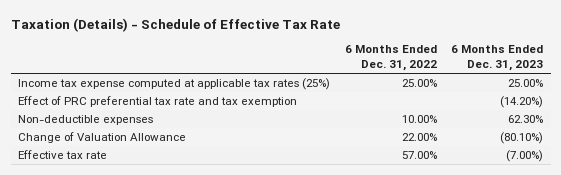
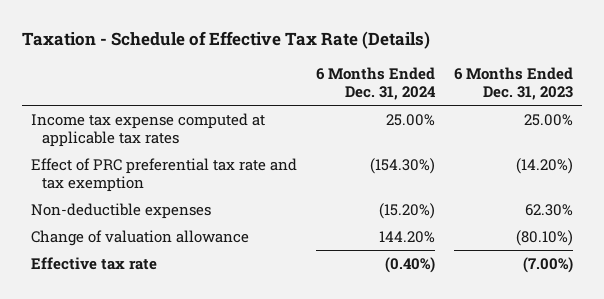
[10,17,340,32] Taxation (Details) - Schedule of Effective Tax Rate -> [21,31,430,50] Taxation - Schedule of Effective Tax Rate (Details)
[344,45,437,72] 6 Months Ended Dec. 31, 2022 -> none
none -> [316,66,437,101] 6 Months Ended Dec. 31, 2024
[18,78,331,91] Income tax expense computed at applicable tax rates (25%) -> [31,112,266,148] Income tax expense computed at applicable tax rates
[18,132,187,144] Change of Valuation Allowance -> [31,229,250,246] Change of valuation allowance

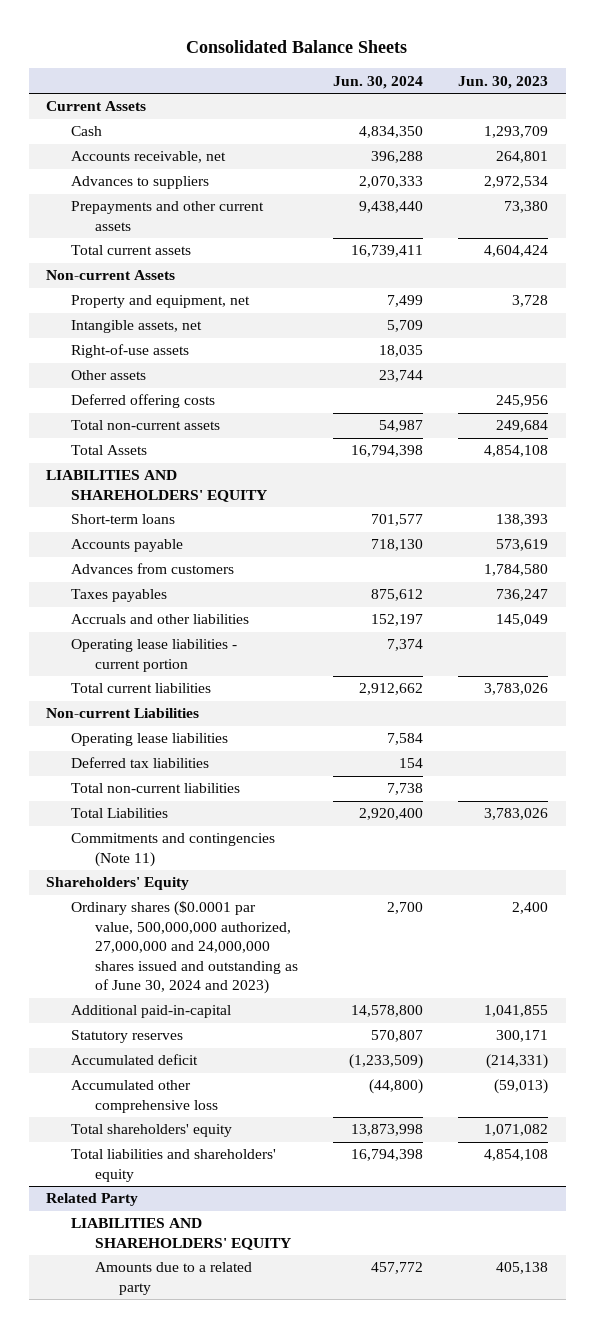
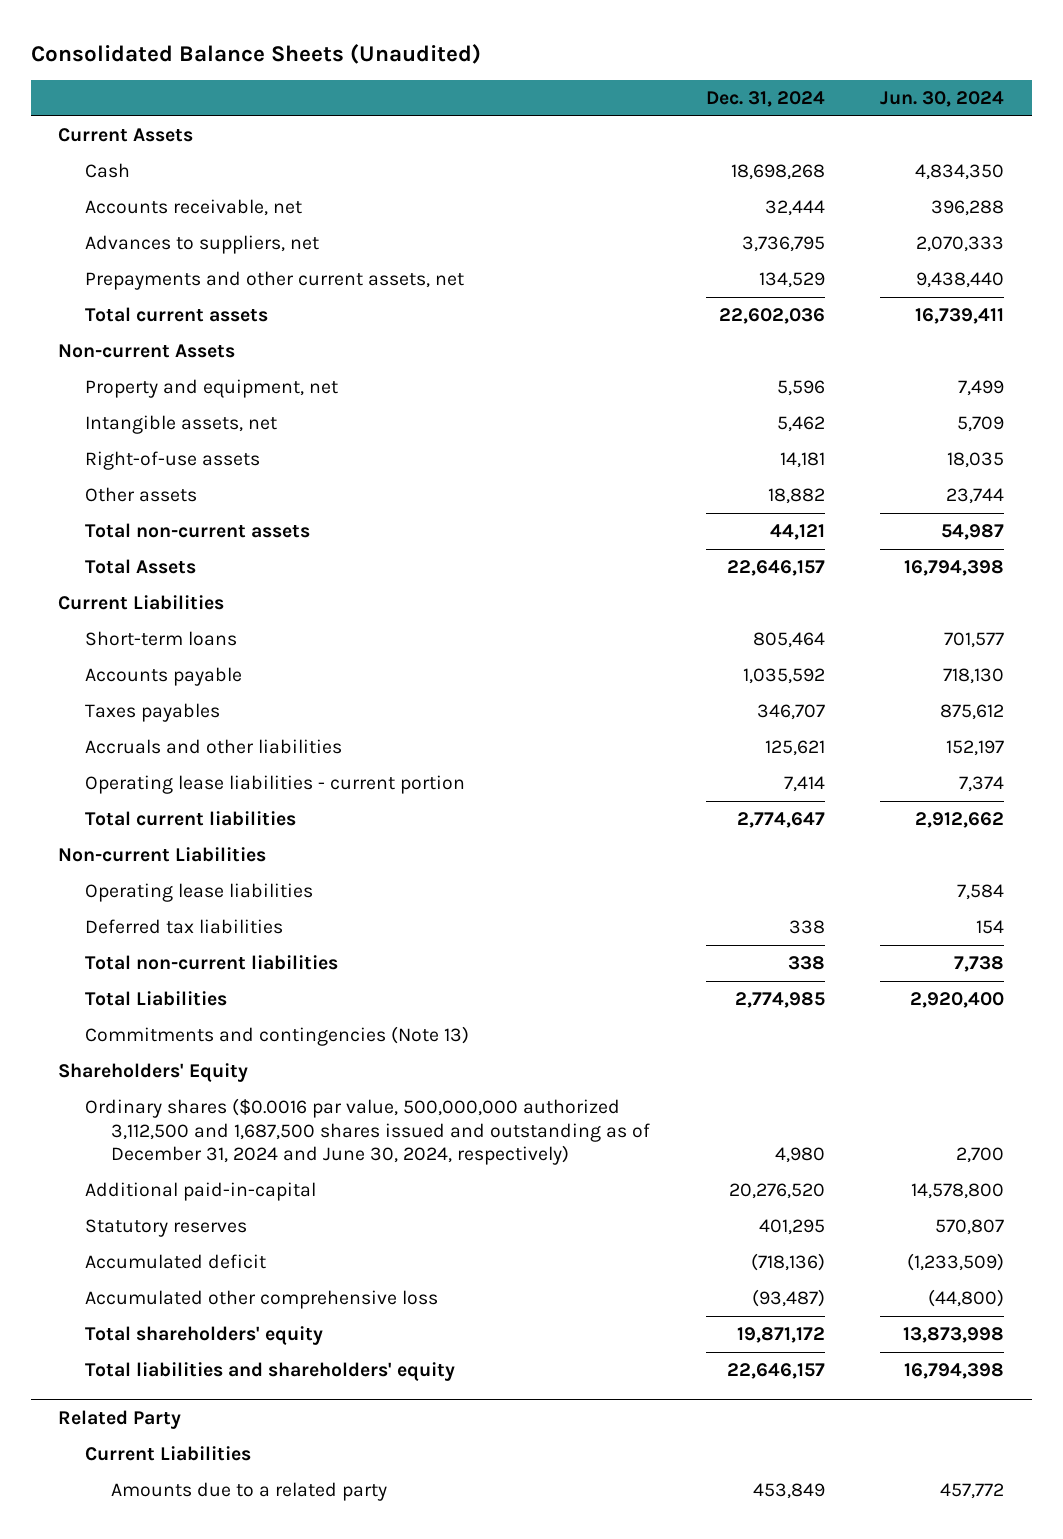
[186,39,408,53] Consolidated Balance Sheets -> [30,43,481,64] Consolidated Balance Sheets (Unaudited)
[458,75,549,89] Jun. 30, 2023 -> none
none -> [705,91,825,108] Dec. 31, 2024
[70,176,209,190] Advances to suppliers -> [84,234,319,254] Advances to suppliers, net
[70,201,264,231] Prepayments and other current assets -> [84,270,464,290] Prepayments and other current assets, net
[70,394,215,409] Deferred offering costs -> none
[46,470,267,502] LIABILITIES AND SHAREHOLDERS' EQUITY -> none
none -> [58,594,225,610] Current Liabilities
[70,563,234,575] Advances from customers -> none
[70,833,275,867] Commitments and contingencies (Note 11) -> [84,1025,469,1046] Commitments and contingencies (Note 13)
[70,901,298,995] Ordinary shares ($0.0001 par value, 500,000,000 authorized, 27,000,000 and 24,000,000 shares issued and outstanding as of June 30, 2024 and 2023) -> [84,1097,651,1166] Ordinary shares ($0.0016 par value, 500,000,000 authorized 3,112,500 and 1,687,500 shares issued and outstanding as of December 31, 2024 and June 30, 2024, respectively)
[70,1218,291,1250] LIABILITIES AND SHAREHOLDERS' EQUITY -> none
none -> [84,1445,251,1461] Current Liabilities

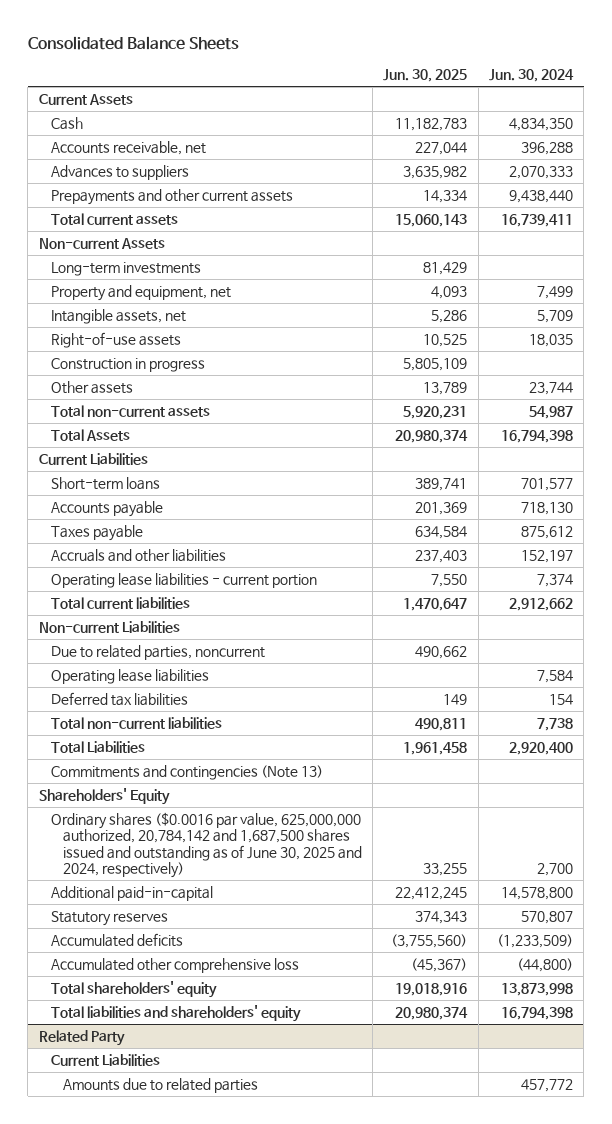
[30,43,481,64] Consolidated Balance Sheets (Unaudited) -> [27,35,239,50] Consolidated Balance Sheets
[705,91,825,108] Dec. 31, 2024 -> none
none -> [383,69,468,83] Jun. 30, 2025
[84,234,319,254] Advances to suppliers, net -> [50,164,189,180] Advances to suppliers
[84,270,464,290] Prepayments and other current assets, net -> [50,188,293,205] Prepayments and other current assets
none -> [50,261,201,276] Long-term investments
none -> [50,357,205,372] Construction in progress
[84,702,220,722] Taxes payables -> [50,524,143,541] Taxes payable
none -> [50,644,265,660] Due to related parties, noncurrent
[84,1097,651,1166] Ordinary shares ($0.0016 par value, 500,000,000 authorized 3,112,500 and 1,687,500 shares issued and outstanding as of December 31, 2024 and June 30, 2024, respectively) -> [50,811,362,879] Ordinary shares ($0.0016 par value, 625,000,000 authorized, 20,784,142 and 1,687,500 shares issued and outstanding as of June 30, 2025 and 2024, respectively)
[84,1253,266,1269] Accumulated deficit -> [50,932,183,947] Accumulated deficits
[111,1481,388,1501] Amounts due to a related party -> [62,1077,258,1093] Amounts due to related parties

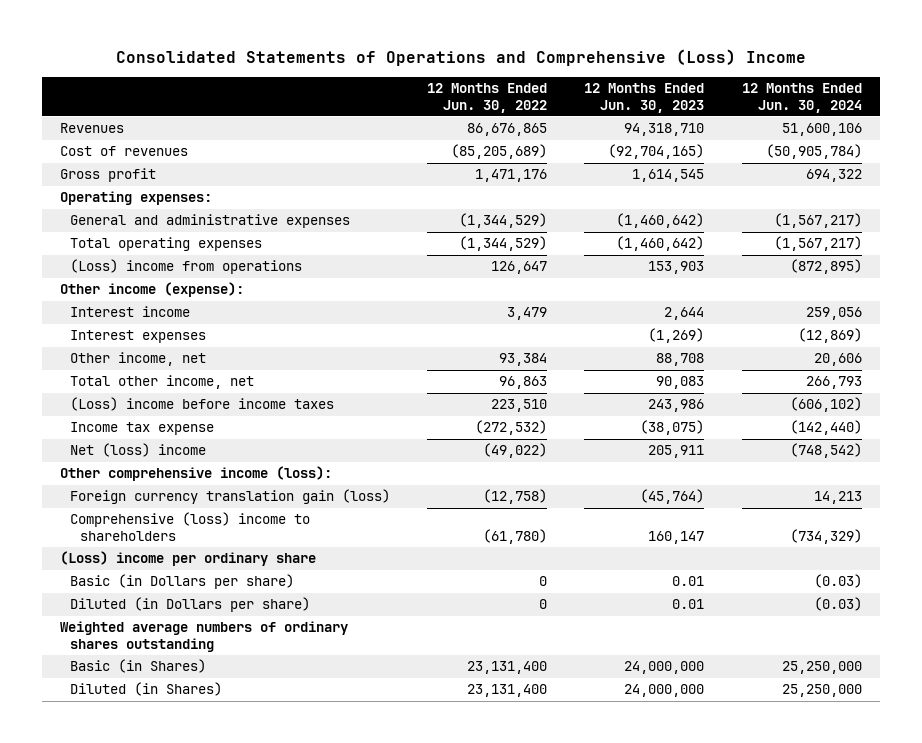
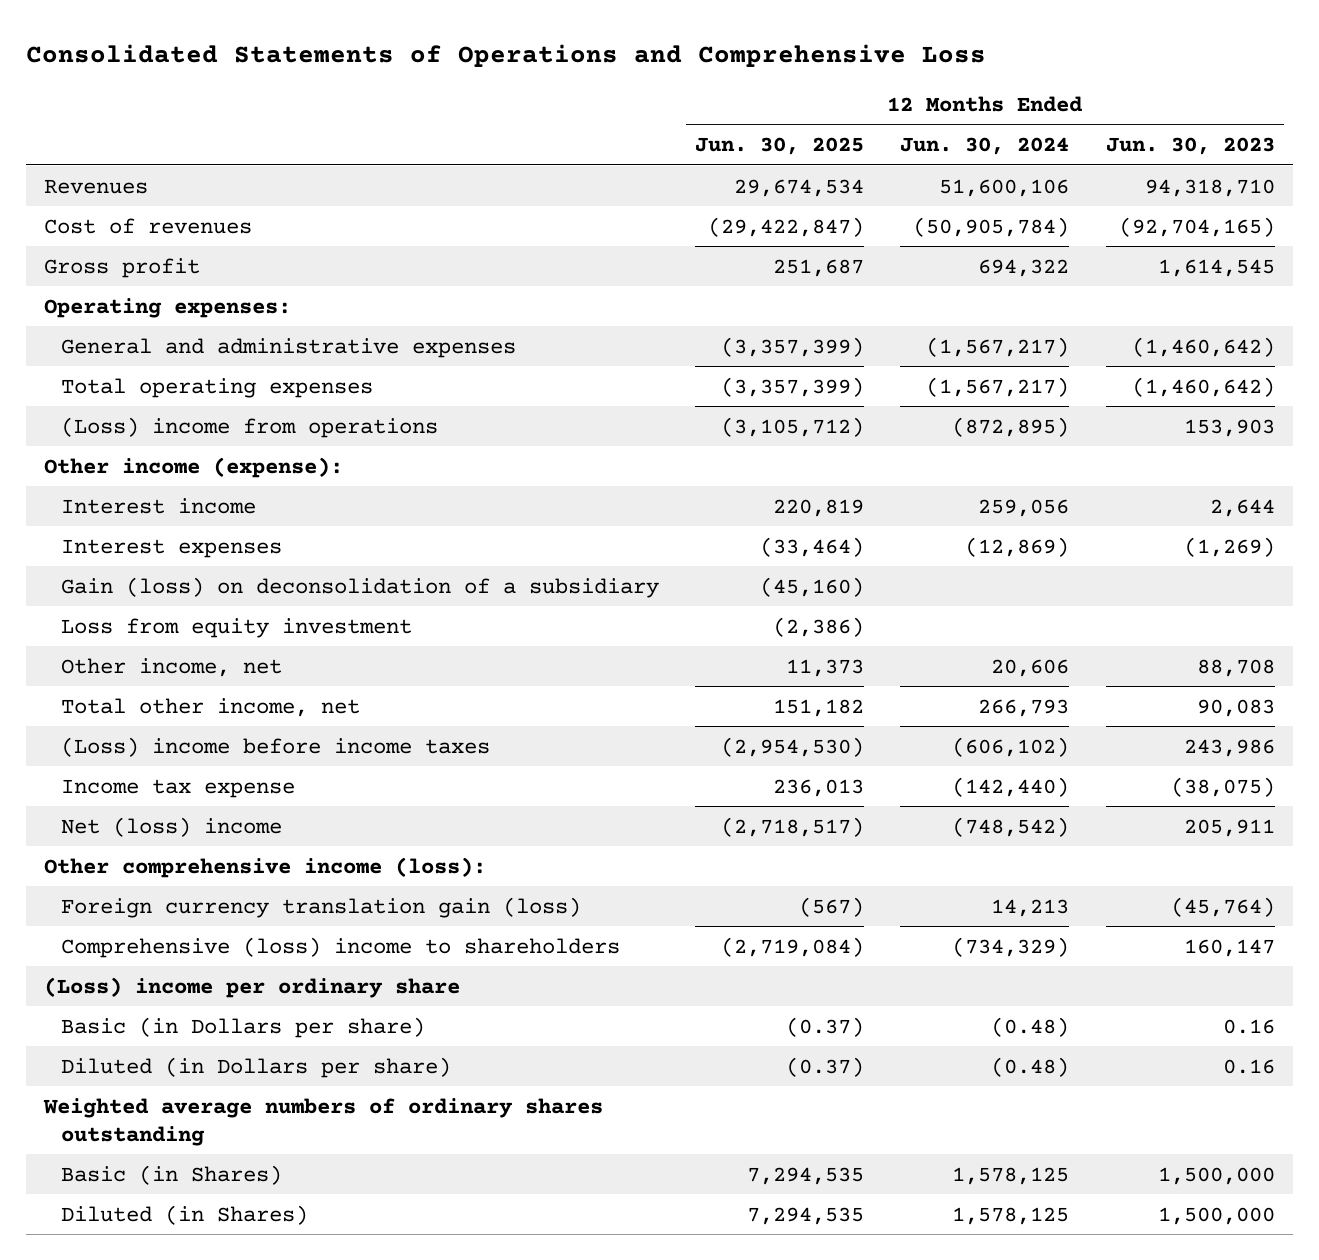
[115,48,806,66] Consolidated Statements of Operations and Comprehensive (Loss) Income -> [26,43,987,67] Consolidated Statements of Operations and Comprehensive Loss
[427,82,548,113] 12 Months Ended Jun. 30, 2022 -> none
none -> [695,137,865,156] Jun. 30, 2025
none -> [61,576,660,598] Gain (loss) on deconsolidation of a subsidiary
none -> [61,617,413,638] Loss from equity investment
[672,576,705,587] 0.01 -> [1222,1018,1275,1034] 0.16
[813,574,862,589] (0.03) -> [991,1016,1070,1037] (0.48)
[672,599,705,610] 0.01 -> [1222,1058,1275,1074] 0.16
[813,597,862,612] (0.03) -> [991,1056,1070,1077] (0.48)
[624,661,705,675] 24,000,000 -> [1157,1166,1275,1185] 1,500,000
[781,661,862,675] 25,250,000 -> [952,1166,1070,1185] 1,578,125
[624,684,705,698] 24,000,000 -> [1157,1206,1275,1225] 1,500,000
[781,684,862,698] 25,250,000 -> [952,1206,1070,1225] 1,578,125

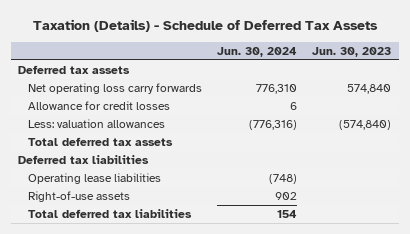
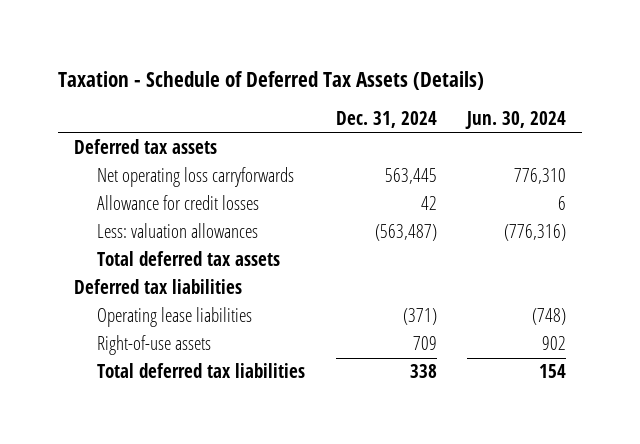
[32,18,378,32] Taxation (Details) - Schedule of Deferred Tax Assets -> [58,70,485,90] Taxation - Schedule of Deferred Tax Assets (Details)
[312,46,392,57] Jun. 30, 2023 -> none
none -> [335,111,437,129] Dec. 31, 2024
[28,83,203,95] Net operating loss carry forwards -> [97,167,295,188] Net operating loss carryforwards

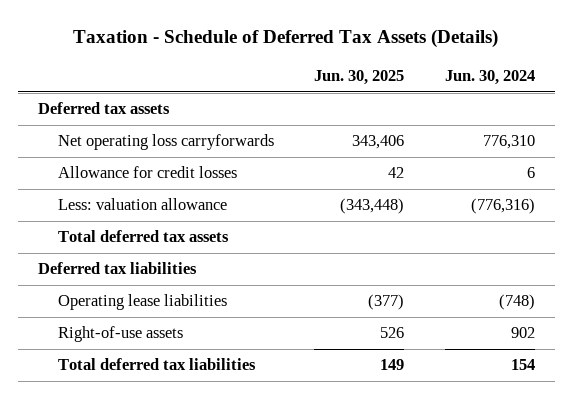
[335,111,437,129] Dec. 31, 2024 -> none
none -> [314,70,405,86] Jun. 30, 2025
[97,223,259,239] Less: valuation allowances -> [58,198,228,211] Less: valuation allowance

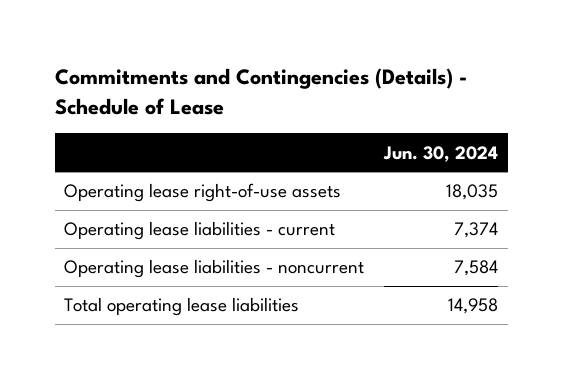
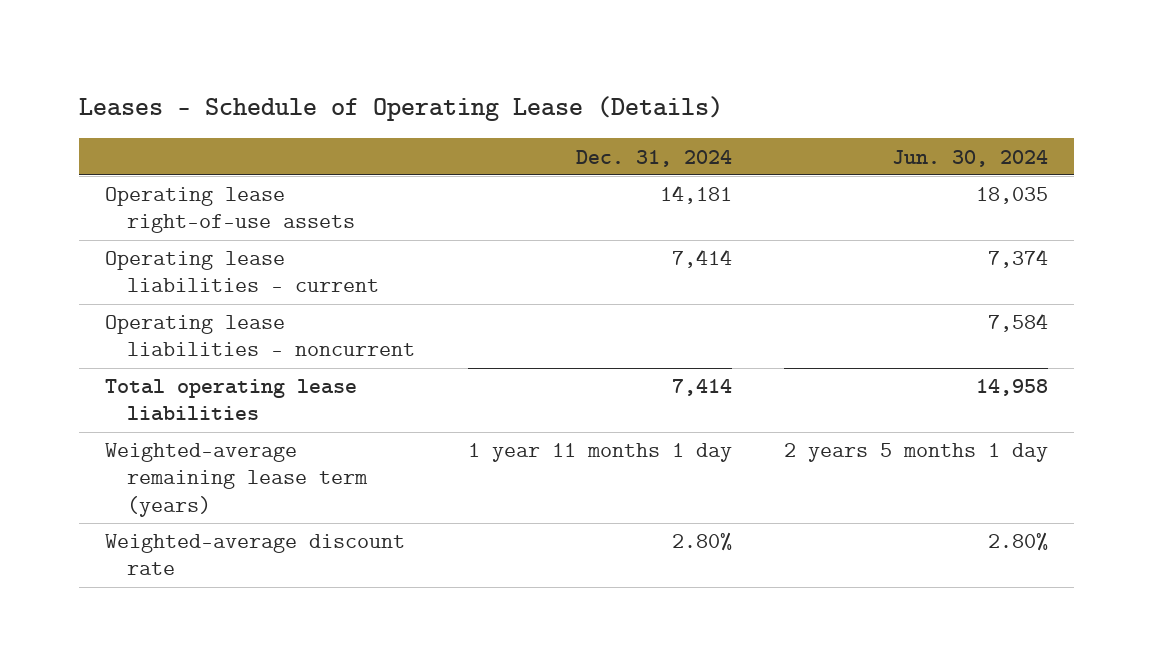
[54,68,467,116] Commitments and Contingencies (Details) - Schedule of Lease -> [79,96,724,122] Leases - Schedule of Operating Lease (Details)
none -> [575,149,732,167] Dec. 31, 2024
none -> [105,443,369,517] Weighted-average remaining lease term (years)
none -> [105,534,406,576] Weighted-average discount rate

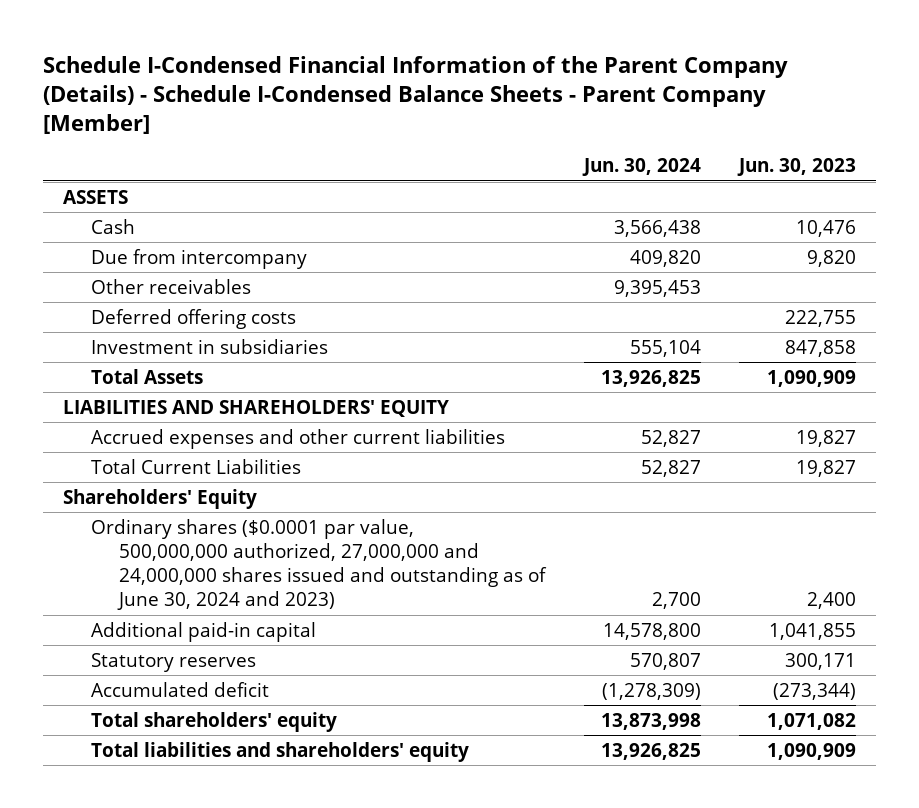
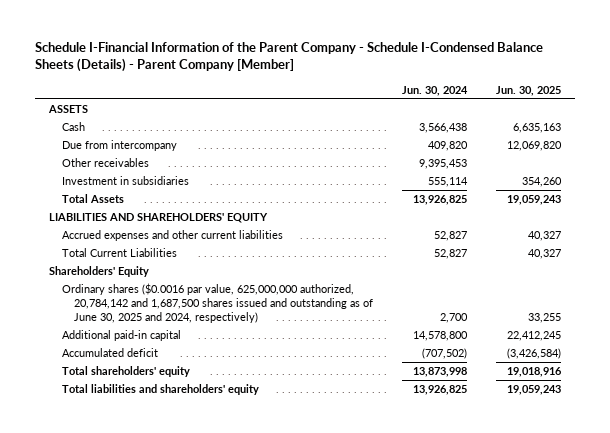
[43,55,789,135] Schedule I-Condensed Financial Information of the Parent Company (Details) - Schedule I-Condensed Balance Sheets - Parent Company [Member] -> [34,42,543,73] Schedule I-Financial Information of the Parent Company - Schedule I-Condensed Balance Sheets (Details) - Parent Company [Member]
[737,158,857,177] Jun. 30, 2023 -> none
none -> [495,85,561,96] Jun. 30, 2025
[90,308,296,329] Deferred offering costs -> none
[629,339,701,357] 555,104 -> [427,177,468,188] 555,114
[90,518,548,611] Ordinary shares ($0.0001 par value, 500,000,000 authorized, 27,000,000 and 24,000,000 shares issued and outstanding as of June 30, 2024 and 2023) -> [61,283,373,324] Ordinary shares ($0.0016 par value, 625,000,000 authorized, 20,784,142 and 1,687,500 shares issued and outstanding as of June 30, 2025 and 2024, respectively)
[90,652,256,672] Statutory reserves -> none
[601,682,701,700] (1,278,309) -> [421,348,467,360] (707,502)

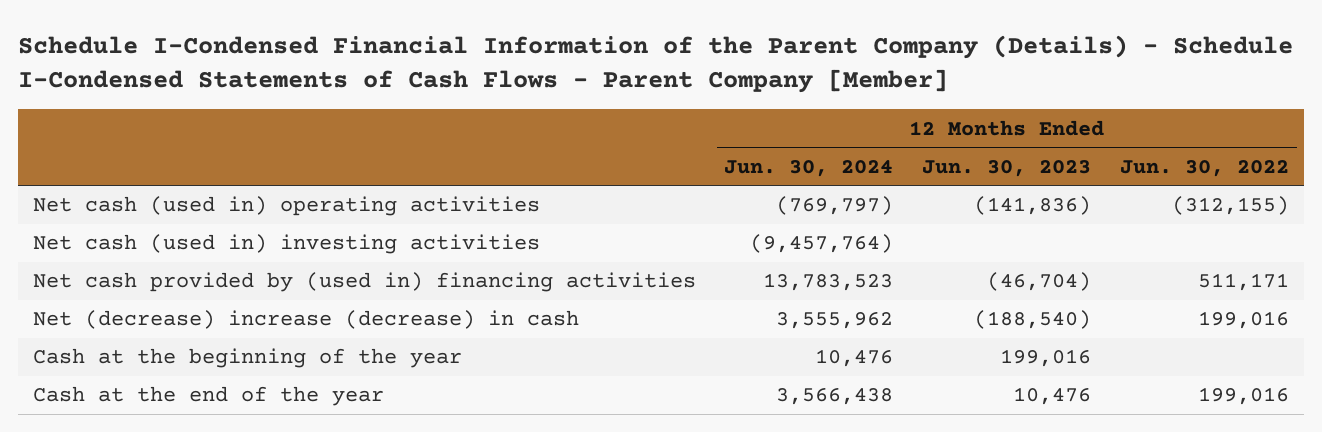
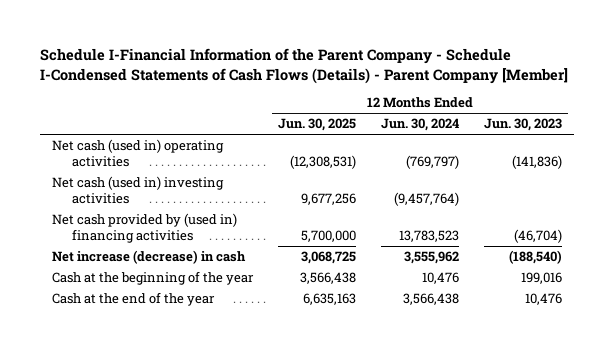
[18,34,1294,94] Schedule I-Condensed Financial Information of the Parent Company (Details) - Schedule I-Condensed Statements of Cash Flows - Parent Company [Member] -> [39,47,568,84] Schedule I-Financial Information of the Parent Company - Schedule I-Condensed Statements of Cash Flows (Details) - Parent Company [Member]
[1120,159,1290,177] Jun. 30, 2022 -> none
none -> [278,118,357,132] Jun. 30, 2025
[32,310,579,330] Net (decrease) increase (decrease) in cash -> [52,250,247,265] Net increase (decrease) in cash

